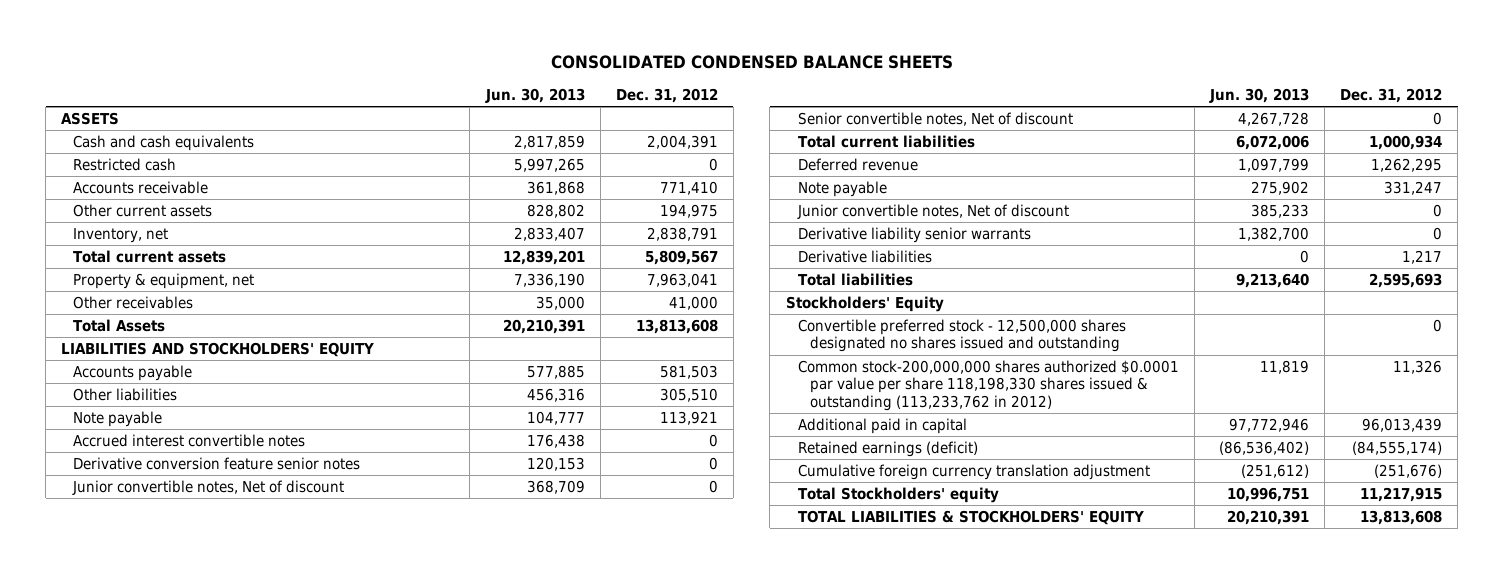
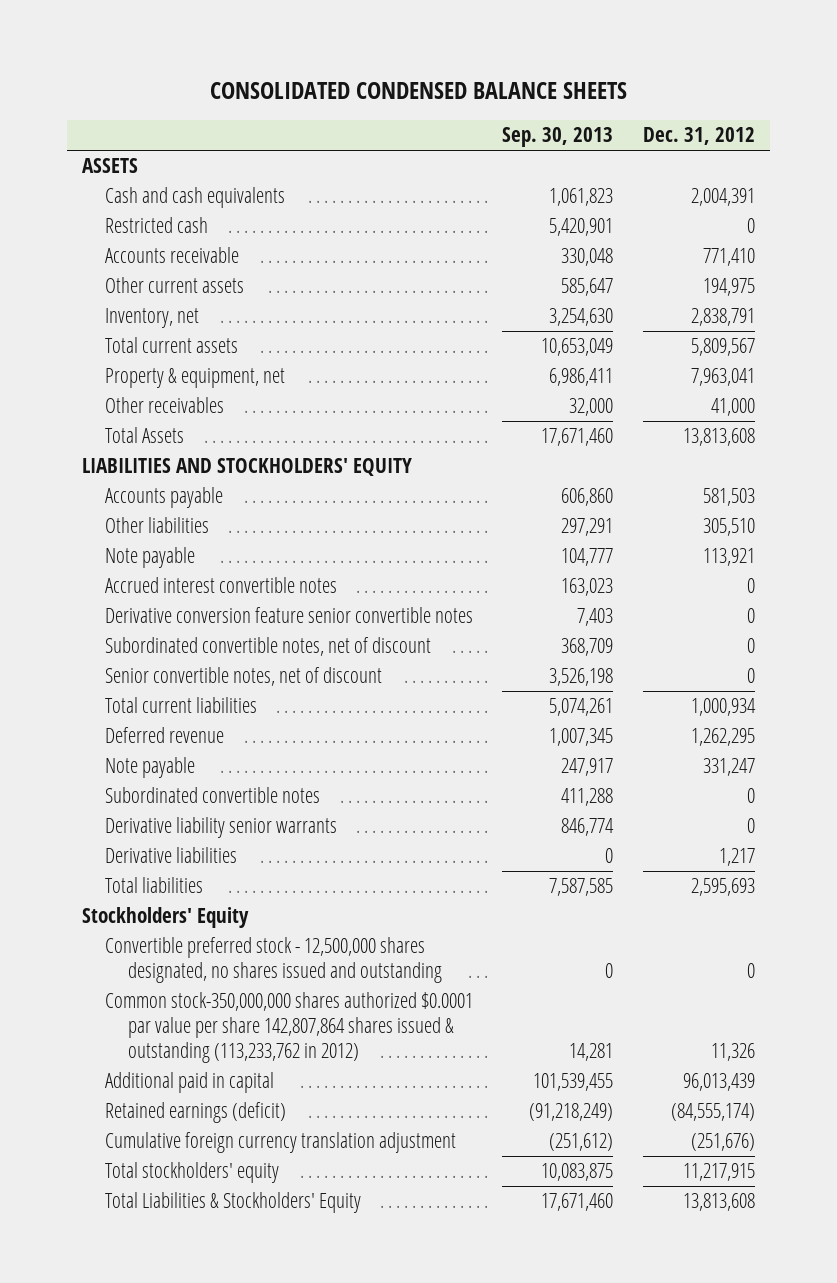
[484,87,585,103] Jun. 30, 2013 -> none
none -> [502,127,614,148] Sep. 30, 2013
[73,456,361,470] Derivative conversion feature senior notes -> [104,607,473,624] Derivative conversion feature senior convertible notes
[72,479,345,495] Junior convertible notes, Net of discount -> [104,637,431,657] Subordinated convertible notes, net of discount
[797,111,1073,126] Senior convertible notes, Net of discount -> [104,667,382,687] Senior convertible notes, net of discount
[796,203,1069,219] Junior convertible notes, Net of discount -> none
none -> [104,787,320,804] Subordinated convertible notes
[797,318,1126,353] Convertible preferred stock - 12,500,000 shares designated no shares issued and outstanding -> [104,937,442,984] Convertible preferred stock - 12,500,000 shares designated, no shares issued and outstanding
[797,359,1179,411] Common stock-200,000,000 shares authorized $0.0001 par value per share 118,198,330 shares issued & outstanding (113,233,762 in 2012) -> [104,992,473,1063] Common stock-350,000,000 shares authorized $0.0001 par value per share 142,807,864 shares issued & outstanding (113,233,762 in 2012)
[797,486,999,503] Total Stockholders' equity -> [104,1162,279,1184] Total stockholders' equity
[797,509,1144,525] TOTAL LIABILITIES & STOCKHOLDERS' EQUITY -> [104,1192,361,1214] Total Liabilities & Stockholders' Equity

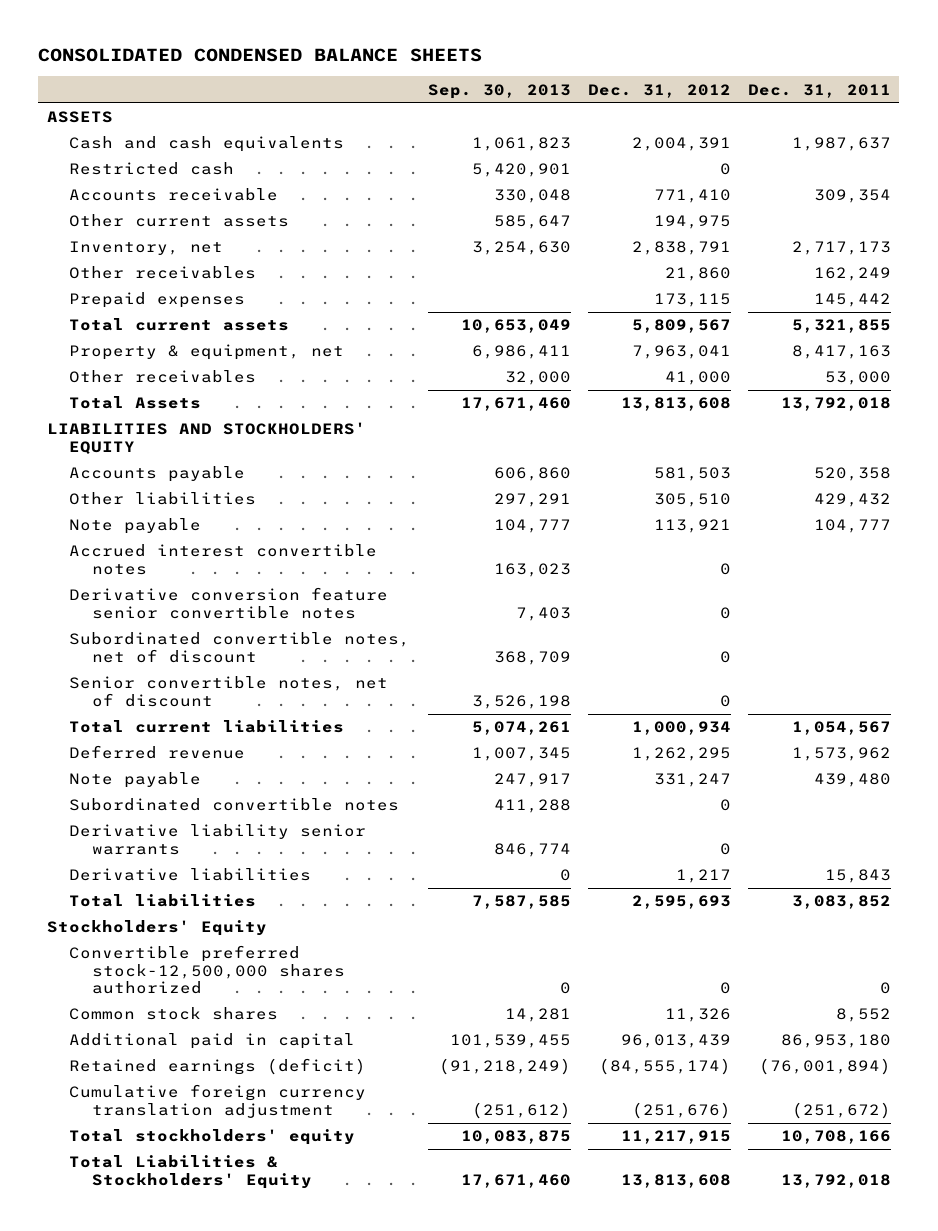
none -> [747,83,891,98] Dec. 31, 2011
none -> [69,266,257,280] Other receivables
none -> [69,292,246,309] Prepaid expenses
[104,937,442,984] Convertible preferred stock - 12,500,000 shares designated, no shares issued and outstanding -> [69,945,346,995] Convertible preferred stock-12,500,000 shares authorized
[104,992,473,1063] Common stock-350,000,000 shares authorized $0.0001 par value per share 142,807,864 shares issued & outstanding (113,233,762 in 2012) -> [69,1007,279,1021] Common stock shares

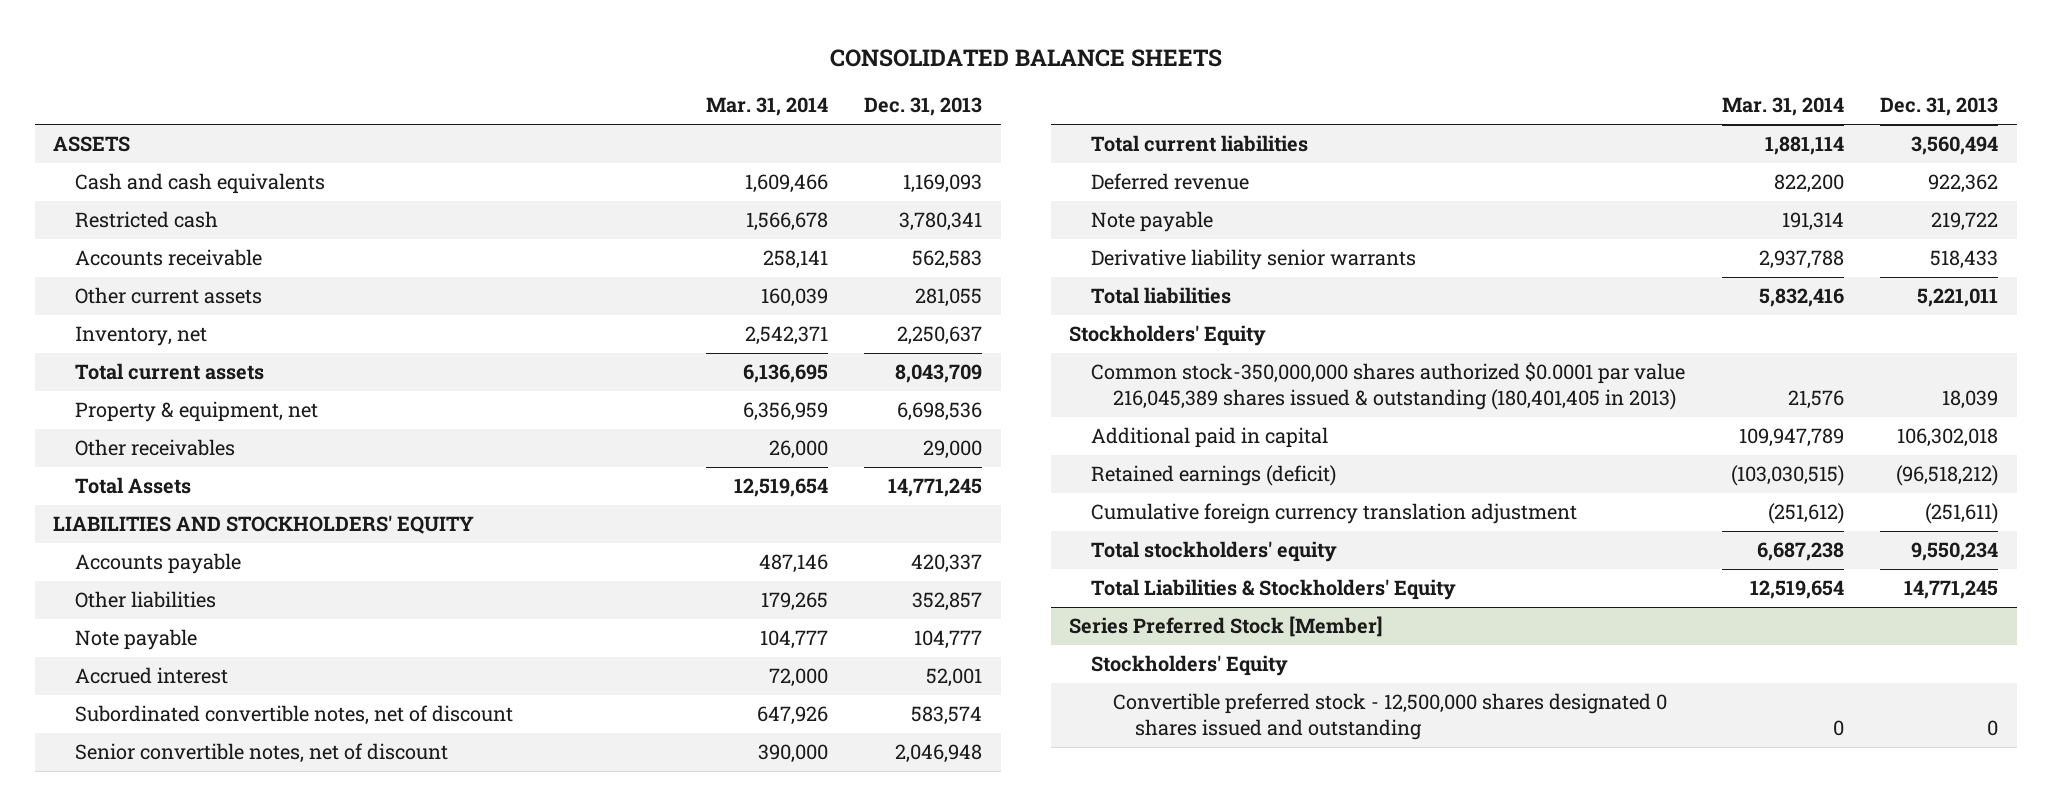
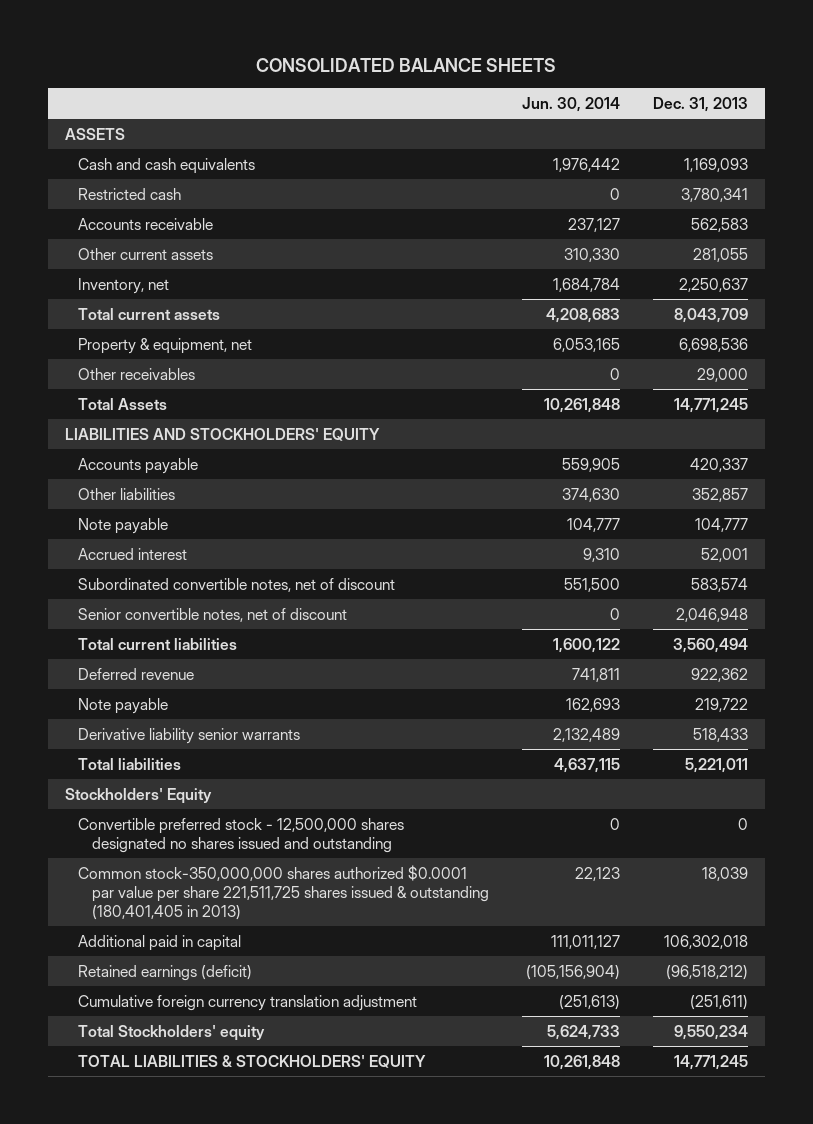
[705,97,828,117] Mar. 31, 2014 -> none
none -> [521,96,620,112] Jun. 30, 2014
none -> [78,817,405,853] Convertible preferred stock - 12,500,000 shares designated no shares issued and outstanding
[1091,362,1686,410] Common stock-350,000,000 shares authorized $0.0001 par value 216,045,389 shares issued & outstanding (180,401,405 in 2013) -> [78,864,489,920] Common stock-350,000,000 shares authorized $0.0001 par value per share 221,511,725 shares issued & outstanding (180,401,405 in 2013)
[1069,616,1384,638] Series Preferred Stock [Member] -> none
[1091,655,1289,677] Stockholders' Equity -> none
[1113,693,1668,740] Convertible preferred stock - 12,500,000 shares designated 0 shares issued and outstanding -> none
[1091,541,1338,563] Total stockholders' equity -> [78,1024,266,1041] Total Stockholders' equity
[1091,579,1457,601] Total Liabilities & Stockholders' Equity -> [78,1054,427,1068] TOTAL LIABILITIES & STOCKHOLDERS' EQUITY

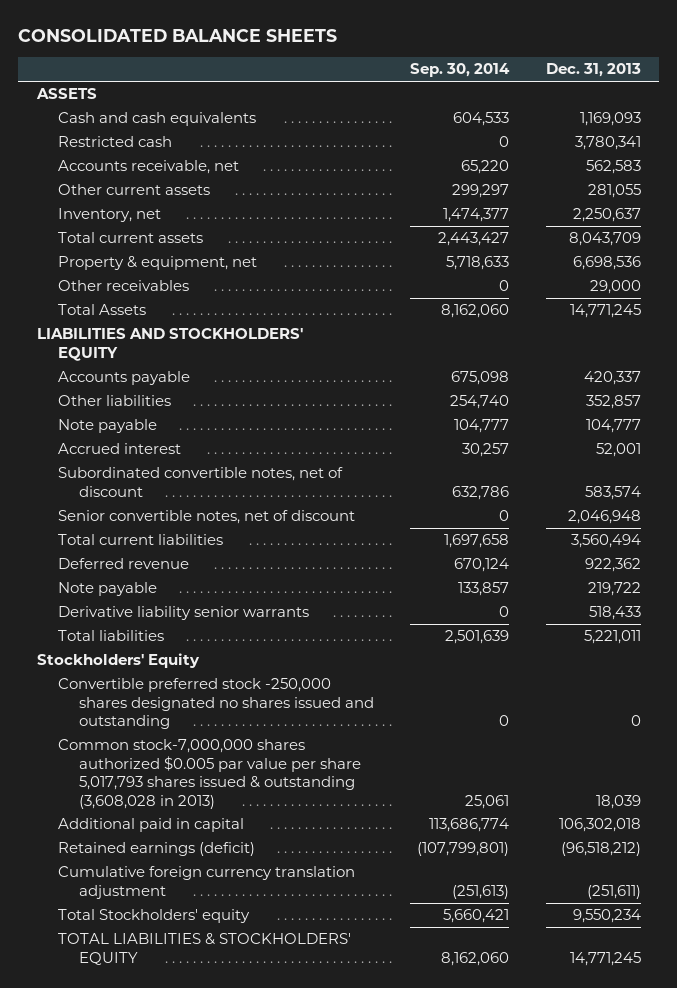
[521,96,620,112] Jun. 30, 2014 -> none
none -> [410,63,511,78] Sep. 30, 2014
[78,217,214,230] Accounts receivable -> [57,160,239,175] Accounts receivable, net
[78,817,405,853] Convertible preferred stock - 12,500,000 shares designated no shares issued and outstanding -> [57,678,375,730] Convertible preferred stock -250,000 shares designated no shares issued and outstanding
[78,864,489,920] Common stock-350,000,000 shares authorized $0.0001 par value per share 221,511,725 shares issued & outstanding (180,401,405 in 2013) -> [57,739,362,809] Common stock-7,000,000 shares authorized $0.005 par value per share 5,017,793 shares issued & outstanding (3,608,028 in 2013)

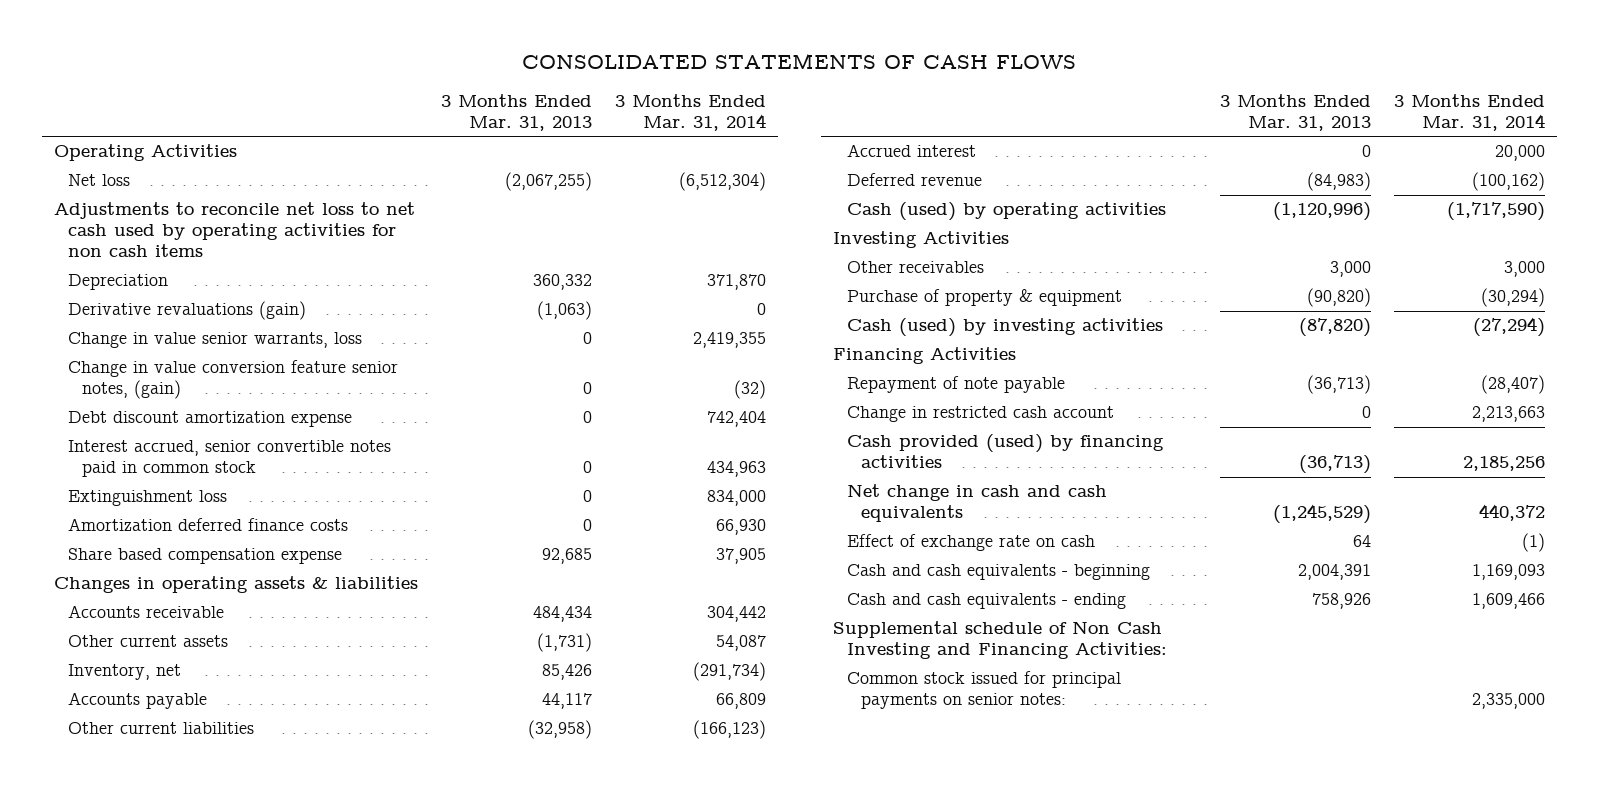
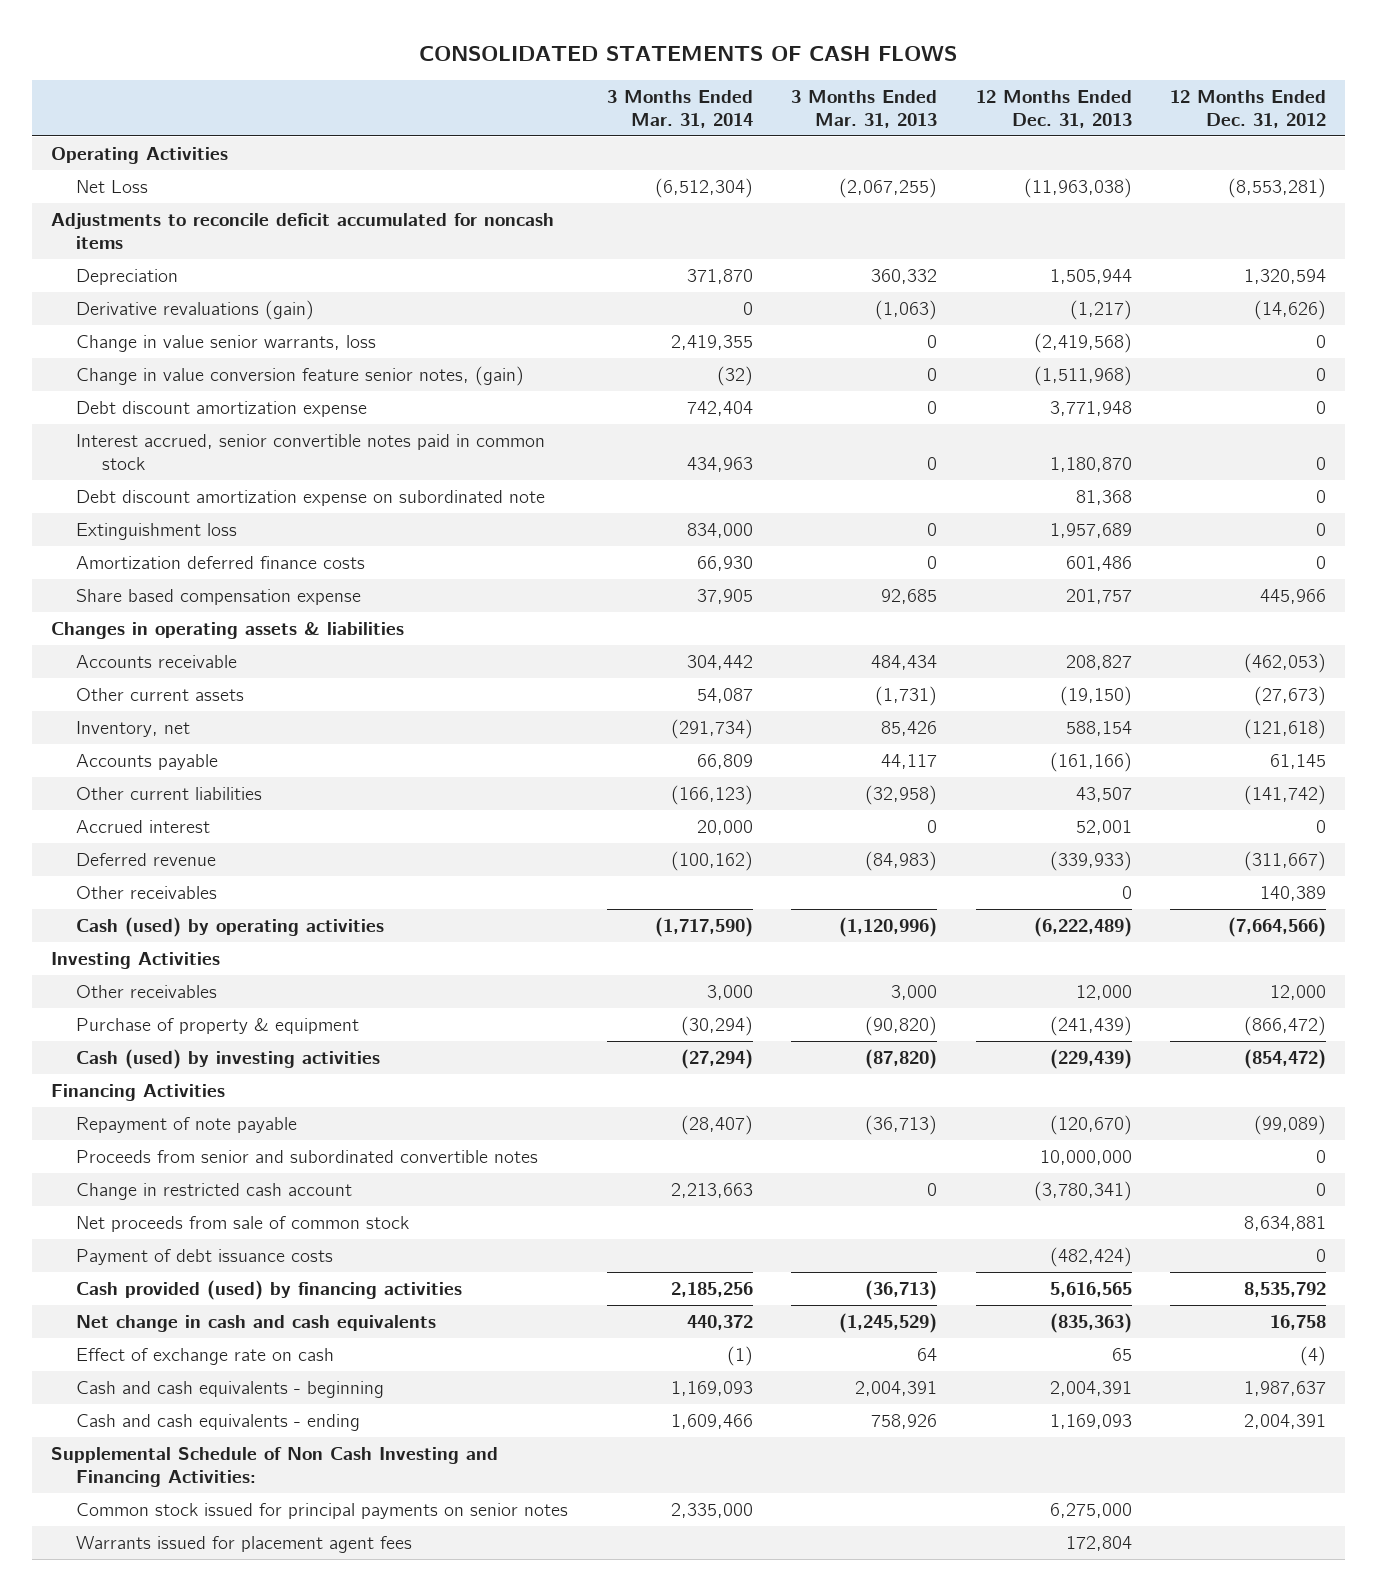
none -> [975,89,1132,128] 12 Months Ended Dec. 31, 2013
none -> [1170,89,1327,128] 12 Months Ended Dec. 31, 2012
[67,174,130,187] Net loss -> [76,179,149,193] Net Loss
[53,202,415,258] Adjustments to reconcile net loss to net cash used by operating activities for non cash items -> [50,212,554,249] Adjustments to reconcile deficit accumulated for noncash items
none -> [76,489,546,506] Debt discount amortization expense on subordinated note
none -> [76,885,218,899] Other receivables
none -> [76,1149,539,1163] Proceeds from senior and subordinated convertible notes
none -> [76,1215,410,1232] Net proceeds from sale of common stock
none -> [76,1248,334,1265] Payment of debt issuance costs
[832,621,1167,660] Supplemental schedule of Non Cash Investing and Financing Activities: -> [50,1446,498,1487] Supplemental Schedule of Non Cash Investing and Financing Activities:
[846,671,1121,710] Common stock issued for principal payments on senior notes: -> [76,1502,569,1519] Common stock issued for principal payments on senior notes
none -> [76,1535,413,1553] Warrants issued for placement agent fees

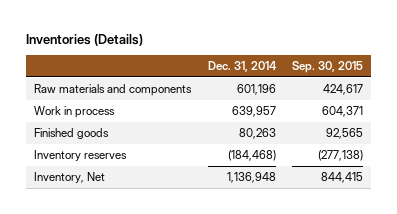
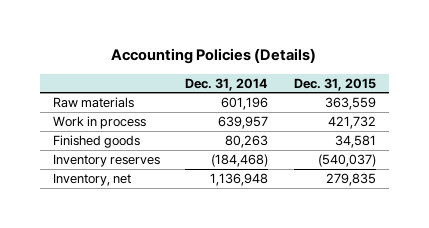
[26,33,144,46] Inventories (Details) -> [111,48,317,65] Accounting Policies (Details)
[291,61,363,74] Sep. 30, 2015 -> none
none -> [294,77,377,91] Dec. 31, 2015
[34,84,193,97] Raw materials and components -> [52,97,134,109] Raw materials
[34,172,106,184] Inventory, Net -> [52,173,131,187] Inventory, net

